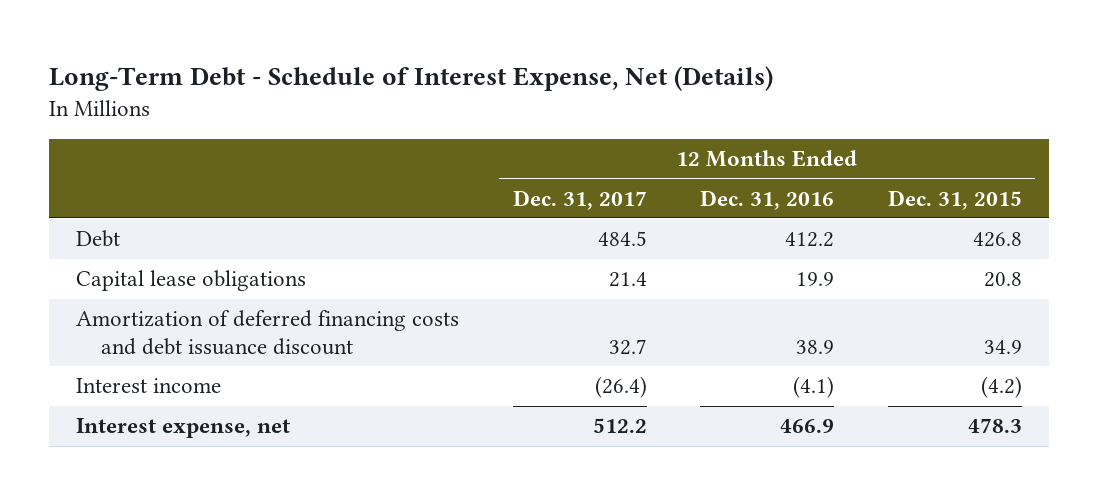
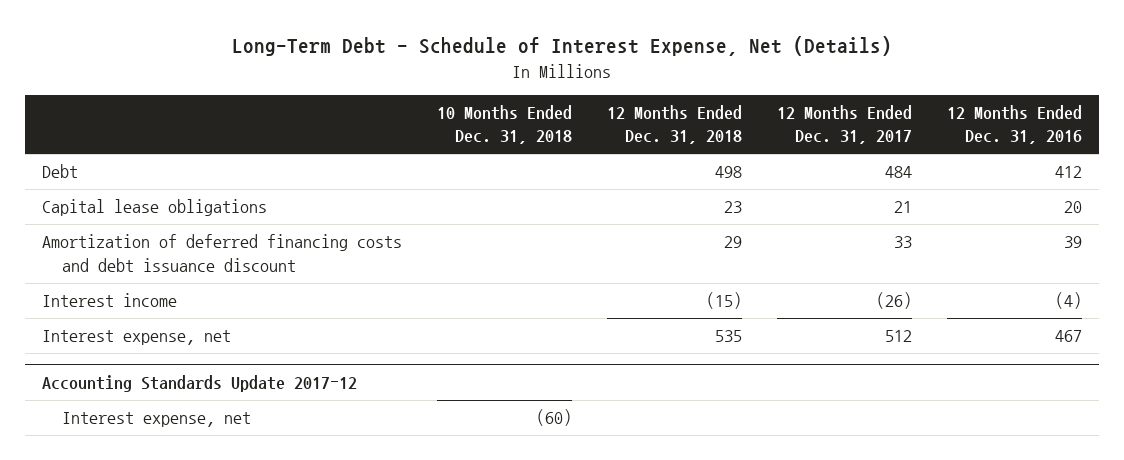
[887,189,1022,210] Dec. 31, 2015 -> none
none -> [436,105,572,145] 10 Months Ended Dec. 31, 2018
none -> [606,105,742,145] 12 Months Ended Dec. 31, 2018
[597,231,647,247] 484.5 -> [884,166,912,179] 484
[785,232,835,248] 412.2 -> [1054,166,1082,179] 412
[608,272,647,288] 21.4 -> [893,201,912,214] 21
[796,272,835,287] 19.9 -> [1063,201,1082,214] 20
[608,339,647,356] 32.7 -> [893,236,912,249] 33
[796,340,835,355] 38.9 -> [1063,236,1082,249] 39
[594,376,647,399] (26.4) -> [875,292,912,310] (26)
[793,376,835,399] (4.1) -> [1054,292,1082,310] (4)
[592,418,647,434] 512.2 -> [884,330,912,343] 512
[780,419,835,434] 466.9 -> [1054,330,1082,343] 467
none -> [41,375,357,393] Accounting Standards Update 2017-12
none -> [62,412,252,428] Interest expense, net

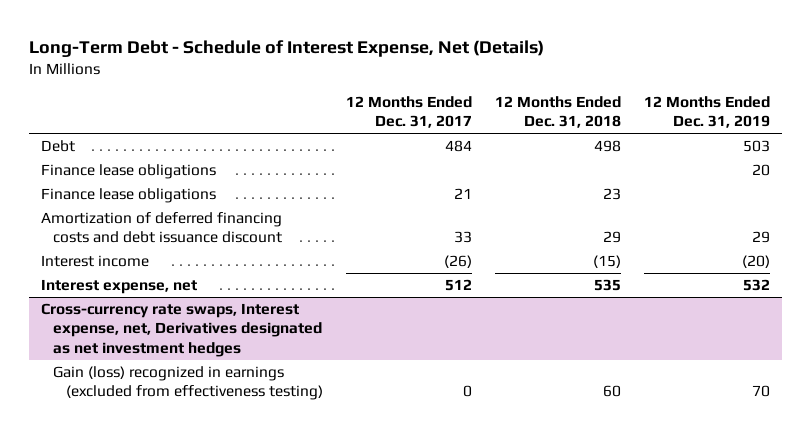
[436,105,572,145] 10 Months Ended Dec. 31, 2018 -> none
[946,105,1082,145] 12 Months Ended Dec. 31, 2016 -> none
none -> [644,95,771,129] 12 Months Ended Dec. 31, 2019
none -> [40,164,216,180] Finance lease obligations
[41,199,267,217] Capital lease obligations -> [40,188,216,204] Finance lease obligations
[41,375,357,393] Accounting Standards Update 2017-12 -> none
[62,412,252,428] Interest expense, net -> none
none -> [40,303,323,357] Cross-currency rate swaps, Interest expense, net, Derivatives designated as net investment hedges
none -> [53,366,324,401] Gain (loss) recognized in earnings (excluded from effectiveness testing)

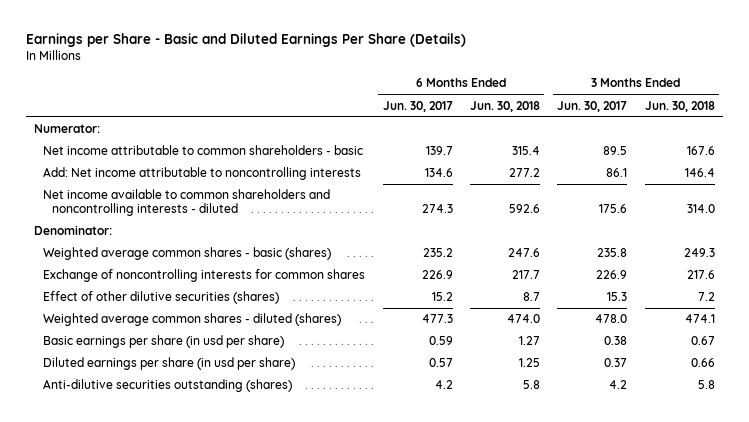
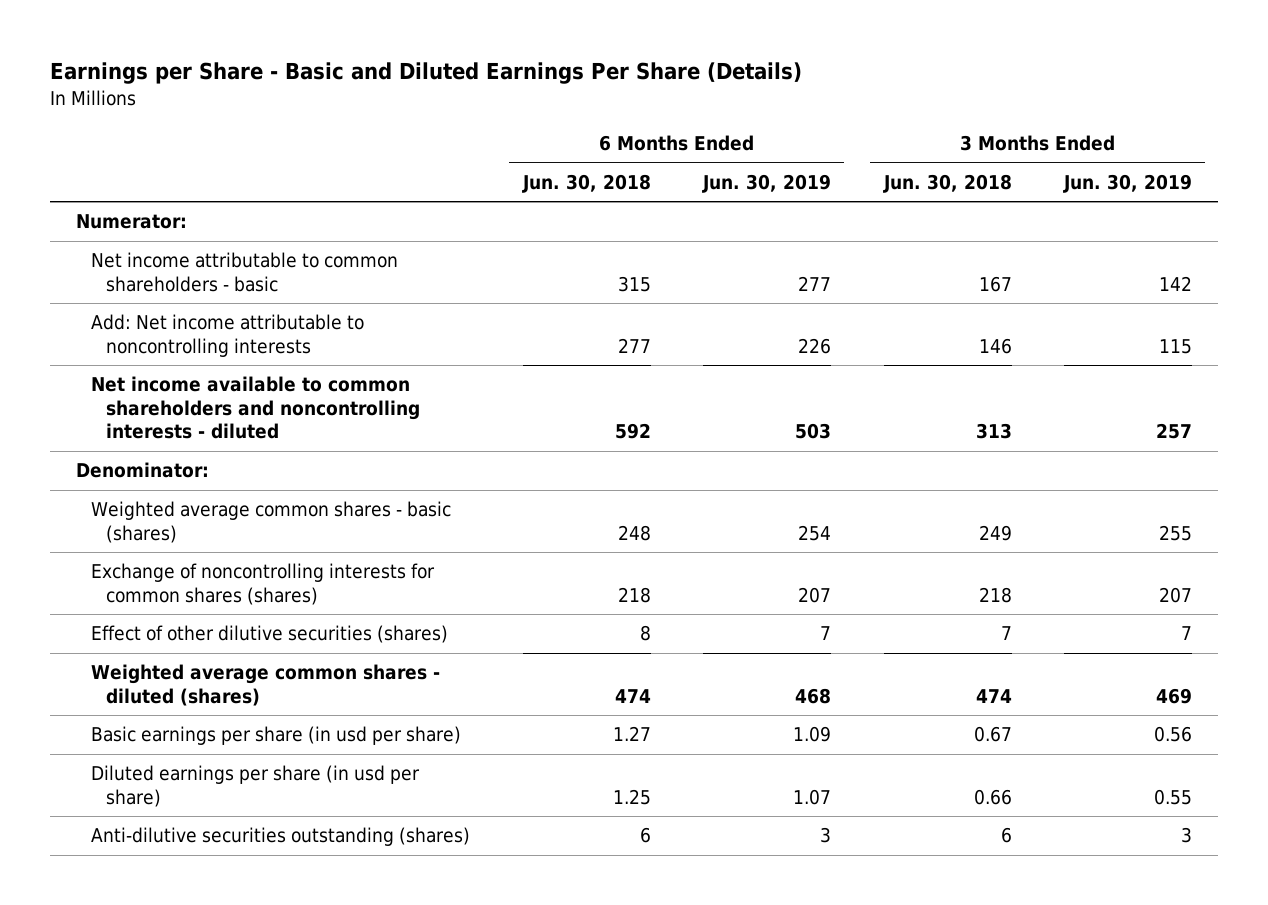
[382,100,453,112] Jun. 30, 2017 -> none
[557,100,628,112] Jun. 30, 2017 -> none
none -> [702,173,832,193] Jun. 30, 2019
none -> [1062,173,1192,193] Jun. 30, 2019
[511,146,540,156] 315.4 -> [617,275,651,292] 315
[686,146,715,156] 167.6 -> [978,275,1012,292] 167
[508,168,540,178] 277.2 -> [617,337,651,353] 277
[684,168,715,178] 146.4 -> [978,337,1012,354] 146
[508,204,540,214] 592.6 -> [614,423,651,440] 592
[686,204,715,214] 314.0 -> [975,423,1012,440] 313
[507,248,540,258] 247.6 -> [617,524,651,541] 248
[683,248,715,258] 249.3 -> [978,524,1012,541] 249
[43,269,366,283] Exchange of noncontrolling interests for common shares -> [91,563,436,605] Exchange of noncontrolling interests for common shares (shares)
[511,270,540,280] 217.7 -> [617,586,651,603] 218
[686,270,715,280] 217.6 -> [978,586,1012,603] 218
[522,292,540,302] 8.7 -> [639,625,651,642] 8
[697,292,715,302] 7.2 -> [1000,626,1012,641] 7
[506,314,540,324] 474.0 -> [614,688,651,703] 474
[684,314,715,324] 474.1 -> [975,688,1012,703] 474
[522,380,540,390] 5.8 -> [639,827,651,844] 6
[697,380,715,390] 5.8 -> [1000,827,1012,844] 6

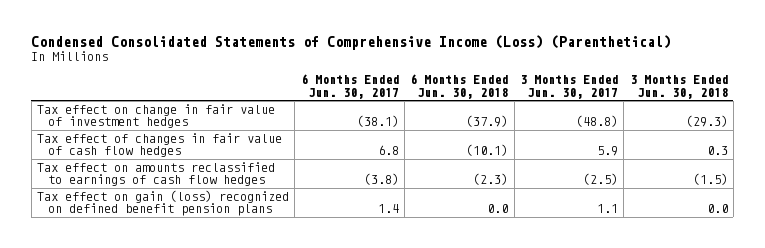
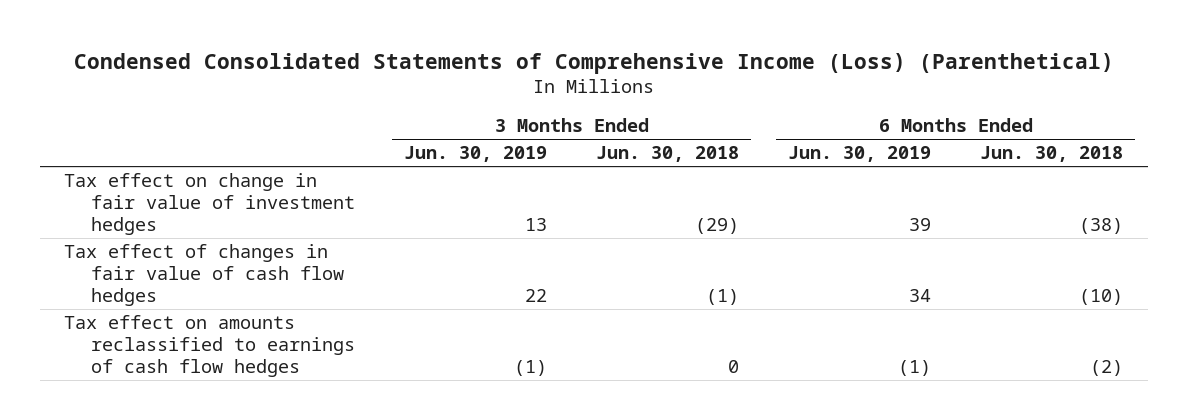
[300,74,399,99] 6 Months Ended Jun. 30, 2017 -> none
[519,75,618,99] 3 Months Ended Jun. 30, 2017 -> none
none -> [404,146,548,163] Jun. 30, 2019
none -> [788,146,932,163] Jun. 30, 2019
[37,189,290,217] Tax effect on gain (loss) recognized on defined benefit pension plans -> none
[466,115,509,128] (37.9) -> [1079,218,1124,235] (38)
[685,115,728,128] (29.3) -> [695,218,740,235] (29)
[466,144,509,157] (10.1) -> [1079,289,1124,306] (10)
[706,146,728,156] 0.3 -> [706,289,740,306] (1)
[473,173,509,186] (2.3) -> [1090,360,1124,377] (2)
[692,173,728,186] (1.5) -> [728,360,740,374] 0

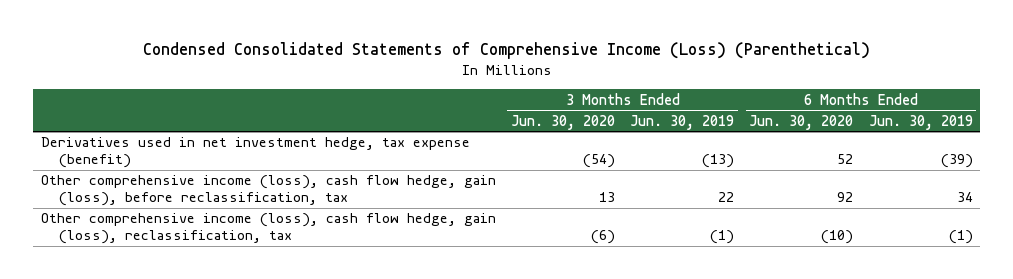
[596,146,740,163] Jun. 30, 2018 -> none
[980,146,1124,163] Jun. 30, 2018 -> none
none -> [510,114,615,130] Jun. 30, 2020
none -> [749,114,854,130] Jun. 30, 2020
[64,173,356,236] Tax effect on change in fair value of investment hedges -> none
none -> [40,137,470,169] Derivatives used in net investment hedge, tax expense (benefit)
[64,244,345,307] Tax effect of changes in fair value of cash flow hedges -> [40,175,496,207] Other comprehensive income (loss), cash flow hedge, gain (loss), before reclassification, tax
[64,315,356,378] Tax effect on amounts reclassified to earnings of cash flow hedges -> [40,213,496,245] Other comprehensive income (loss), cash flow hedge, gain (loss), reclassification, tax

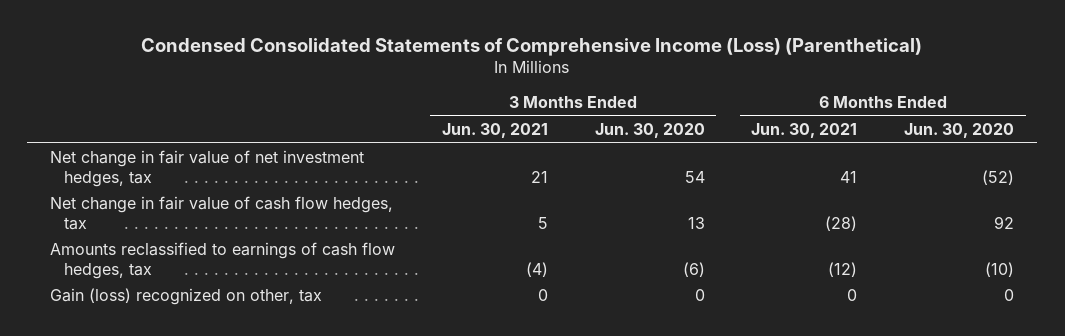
[630,114,735,130] Jun. 30, 2019 -> none
[868,114,973,130] Jun. 30, 2019 -> none
none -> [442,123,549,139] Jun. 30, 2021
none -> [751,123,858,139] Jun. 30, 2021
[40,137,470,169] Derivatives used in net investment hedge, tax expense (benefit) -> [50,150,365,187] Net change in fair value of net investment hedges, tax
[582,154,615,169] (54) -> [684,170,705,183] 54
[837,154,854,165] 52 -> [982,169,1015,185] (52)
[40,175,496,207] Other comprehensive income (loss), cash flow hedge, gain (loss), before reclassification, tax -> [50,196,394,230] Net change in fair value of cash flow hedges, tax
[40,213,496,245] Other comprehensive income (loss), cash flow hedge, gain (loss), reclassification, tax -> [50,242,396,279] Amounts reclassified to earnings of cash flow hedges, tax
none -> [50,288,323,306] Gain (loss) recognized on other, tax

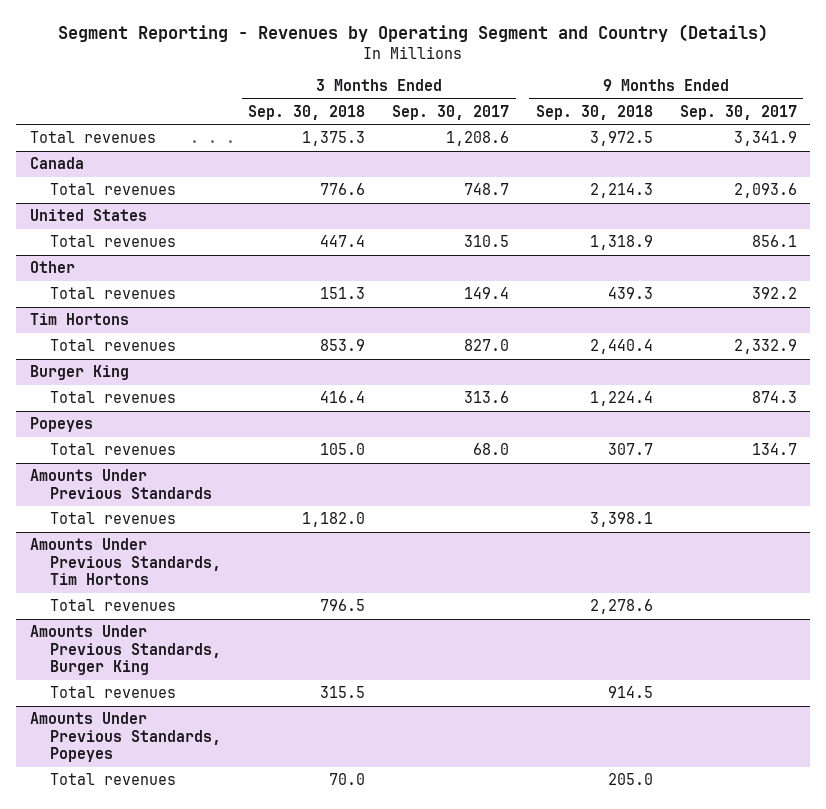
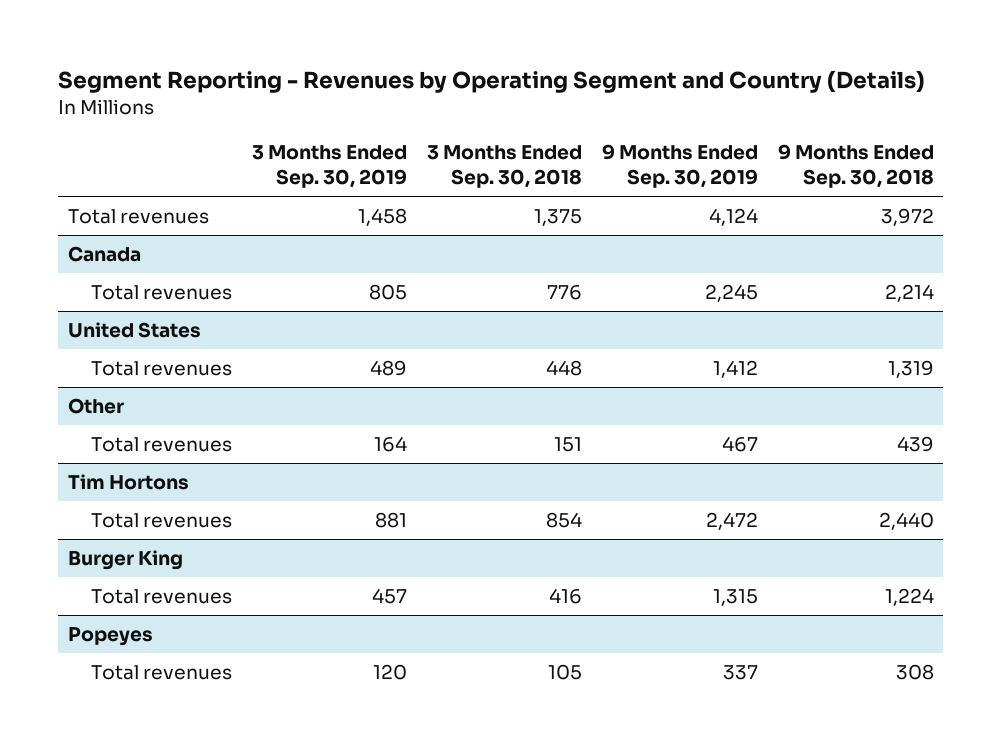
[391,104,509,120] Sep. 30, 2017 -> none
[679,104,797,120] Sep. 30, 2017 -> none
none -> [252,145,408,188] 3 Months Ended Sep. 30, 2019
none -> [601,144,758,188] 9 Months Ended Sep. 30, 2019
[302,131,366,147] 1,375.3 -> [533,209,582,227] 1,375
[589,131,653,147] 3,972.5 -> [880,208,934,227] 3,972
[320,183,366,196] 776.6 -> [546,285,582,301] 776
[589,183,653,199] 2,214.3 -> [884,284,934,303] 2,214
[320,235,366,248] 447.4 -> [545,360,582,377] 448
[589,235,653,251] 1,318.9 -> [887,360,934,379] 1,319
[320,287,366,300] 151.3 -> [553,437,582,453] 151
[607,287,653,300] 439.3 -> [896,436,934,453] 439
[320,339,366,352] 853.9 -> [545,512,582,529] 854
[589,339,653,355] 2,440.4 -> [878,512,934,531] 2,440
[320,391,366,404] 416.4 -> [548,588,582,605] 416
[589,391,653,407] 1,224.4 -> [884,588,934,607] 1,224
[29,469,213,499] Amounts Under Previous Standards -> none
[50,512,177,525] Total revenues -> none
[29,538,222,586] Amounts Under Previous Standards, Tim Hortons -> none
[50,599,177,612] Total revenues -> none
[29,625,222,676] Amounts Under Previous Standards, Burger King -> none
[50,686,177,699] Total revenues -> none
[29,712,222,763] Amounts Under Previous Standards, Popeyes -> none
[50,773,177,786] Total revenues -> none
[320,443,366,456] 105.0 -> [547,664,582,681] 105
[607,443,653,456] 307.7 -> [895,664,934,681] 308

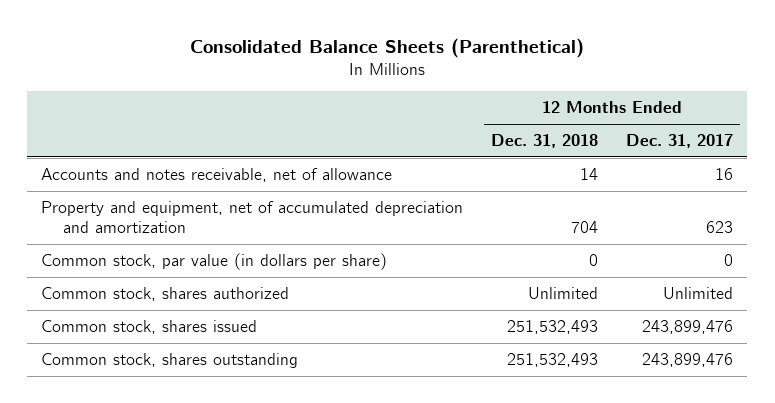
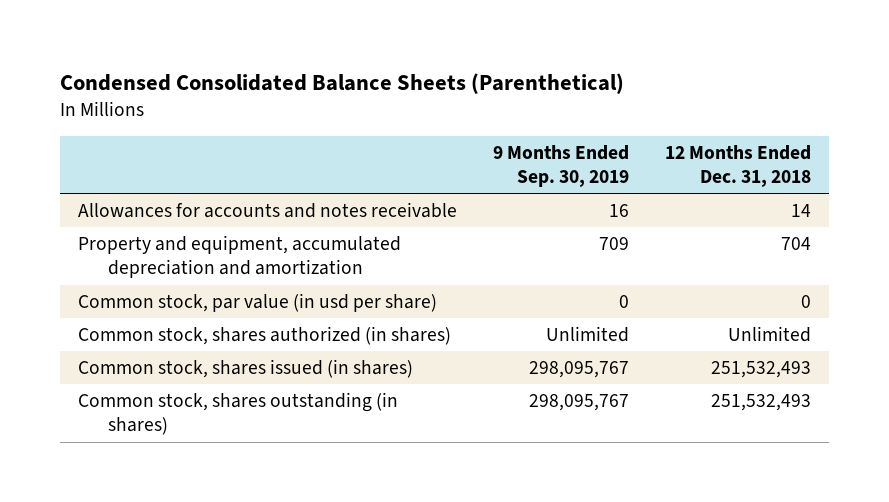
[190,37,585,58] Consolidated Balance Sheets (Parenthetical) -> [60,73,625,95] Condensed Consolidated Balance Sheets (Parenthetical)
[626,134,734,149] Dec. 31, 2017 -> none
none -> [492,144,629,188] 9 Months Ended Sep. 30, 2019
[41,168,393,183] Accounts and notes receivable, net of allowance -> [78,201,458,218] Allowances for accounts and notes receivable
[41,201,464,234] Property and equipment, net of accumulated depreciation and amortization -> [78,234,402,279] Property and equipment, accumulated depreciation and amortization
[41,253,388,271] Common stock, par value (in dollars per share) -> [78,292,438,312] Common stock, par value (in usd per share)
[41,287,290,302] Common stock, shares authorized -> [78,325,452,345] Common stock, shares authorized (in shares)
[41,320,258,335] Common stock, shares issued -> [78,358,414,378] Common stock, shares issued (in shares)
[41,353,299,369] Common stock, shares outstanding -> [78,391,399,436] Common stock, shares outstanding (in shares)

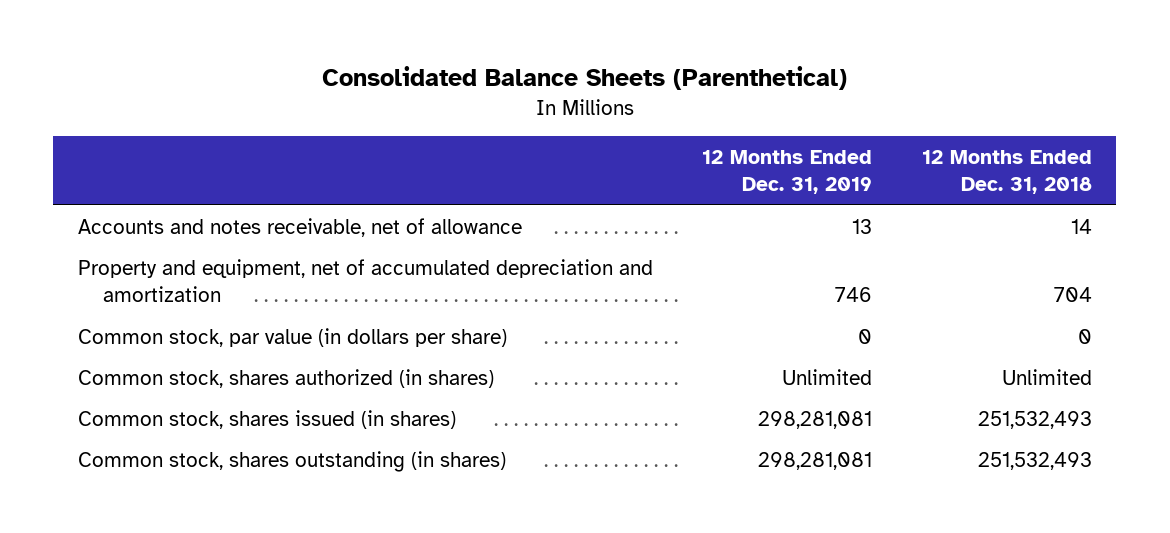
[60,73,625,95] Condensed Consolidated Balance Sheets (Parenthetical) -> [321,66,847,91] Consolidated Balance Sheets (Parenthetical)
[492,144,629,188] 9 Months Ended Sep. 30, 2019 -> none
none -> [702,149,873,195] 12 Months Ended Dec. 31, 2019
[78,201,458,218] Allowances for accounts and notes receivable -> [78,217,523,237] Accounts and notes receivable, net of allowance
[78,234,402,279] Property and equipment, accumulated depreciation and amortization -> [78,258,654,303] Property and equipment, net of accumulated depreciation and amortization
[78,292,438,312] Common stock, par value (in usd per share) -> [78,327,508,347] Common stock, par value (in dollars per share)

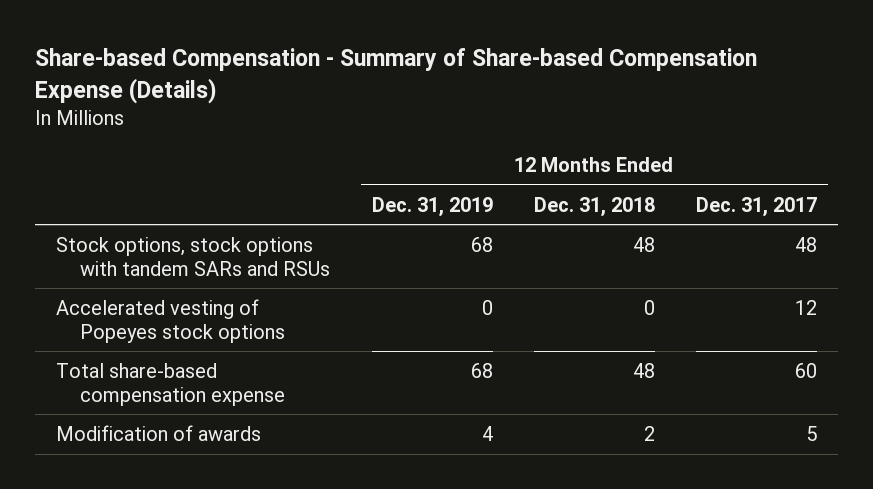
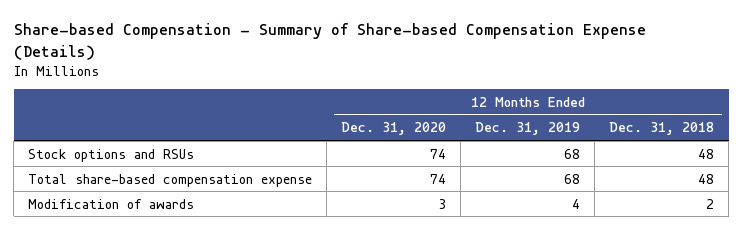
[696,196,818,217] Dec. 31, 2017 -> none
none -> [341,122,447,136] Dec. 31, 2020
[55,298,286,343] Accelerated vesting of Popeyes stock options -> none
[55,236,331,276] Stock options, stock options with tandem SARs and RSUs -> [28,148,195,162] Stock options and RSUs

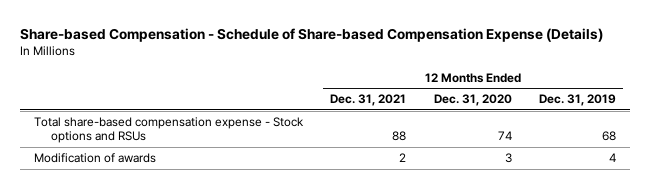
[13,23,646,60] Share-based Compensation - Summary of Share-based Compensation Expense (Details) -> [20,27,604,42] Share-based Compensation - Schedule of Share-based Compensation Expense (Details)
[609,122,715,136] Dec. 31, 2018 -> none
none -> [330,94,407,107] Dec. 31, 2021
[28,148,195,162] Stock options and RSUs -> none
[28,173,313,187] Total share-based compensation expense -> [33,117,304,144] Total share-based compensation expense - Stock options and RSUs

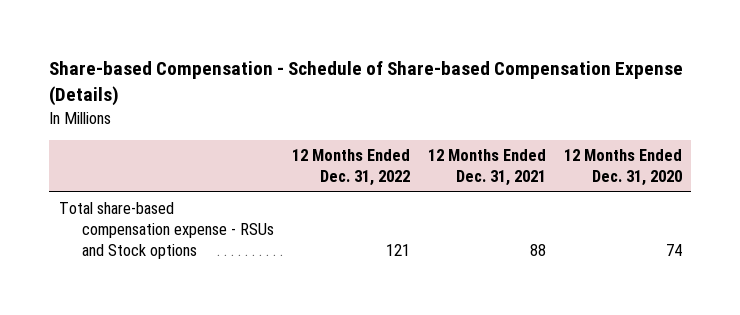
[539,94,617,107] Dec. 31, 2019 -> none
none -> [291,149,410,187] 12 Months Ended Dec. 31, 2022
[33,153,156,164] Modification of awards -> none
[33,117,304,144] Total share-based compensation expense - Stock options and RSUs -> [58,202,274,260] Total share-based compensation expense - RSUs and Stock options

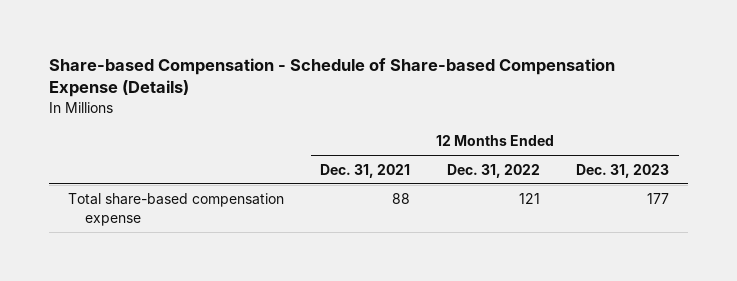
[563,149,682,187] 12 Months Ended Dec. 31, 2020 -> none
none -> [576,163,670,178] Dec. 31, 2023
[58,202,274,260] Total share-based compensation expense - RSUs and Stock options -> [67,193,284,226] Total share-based compensation expense

